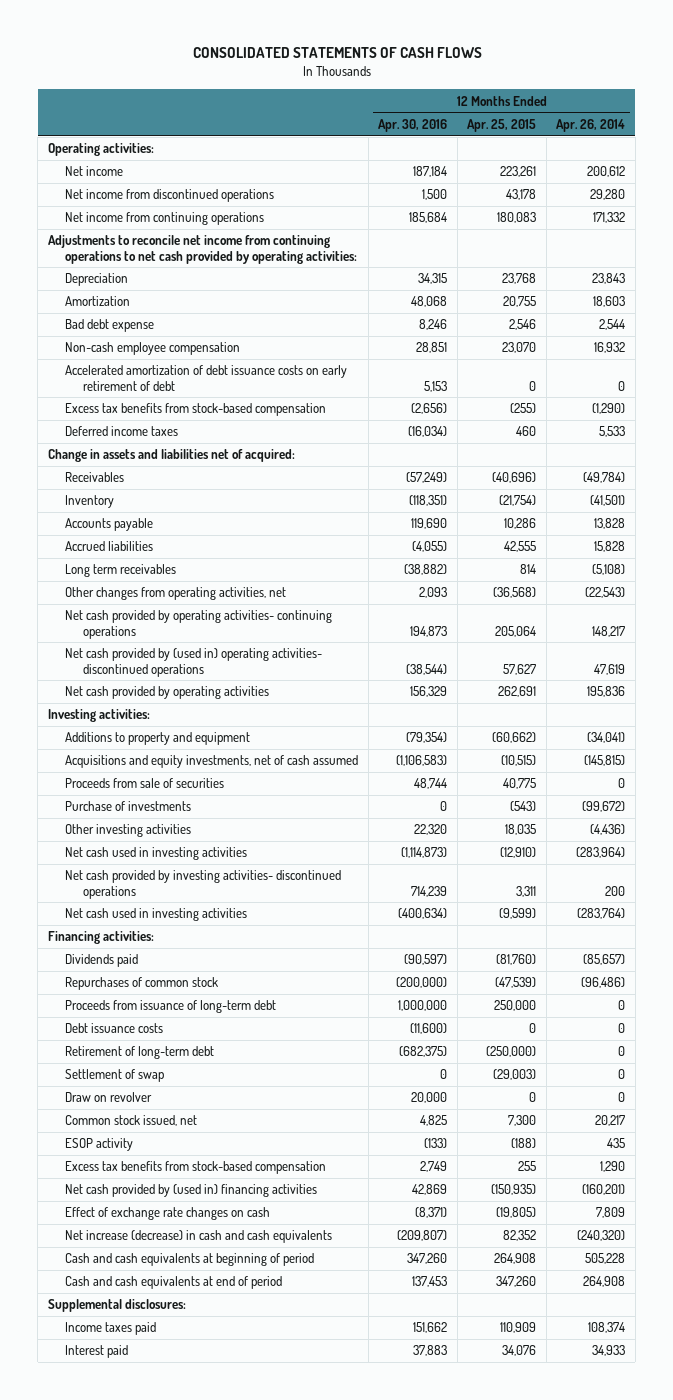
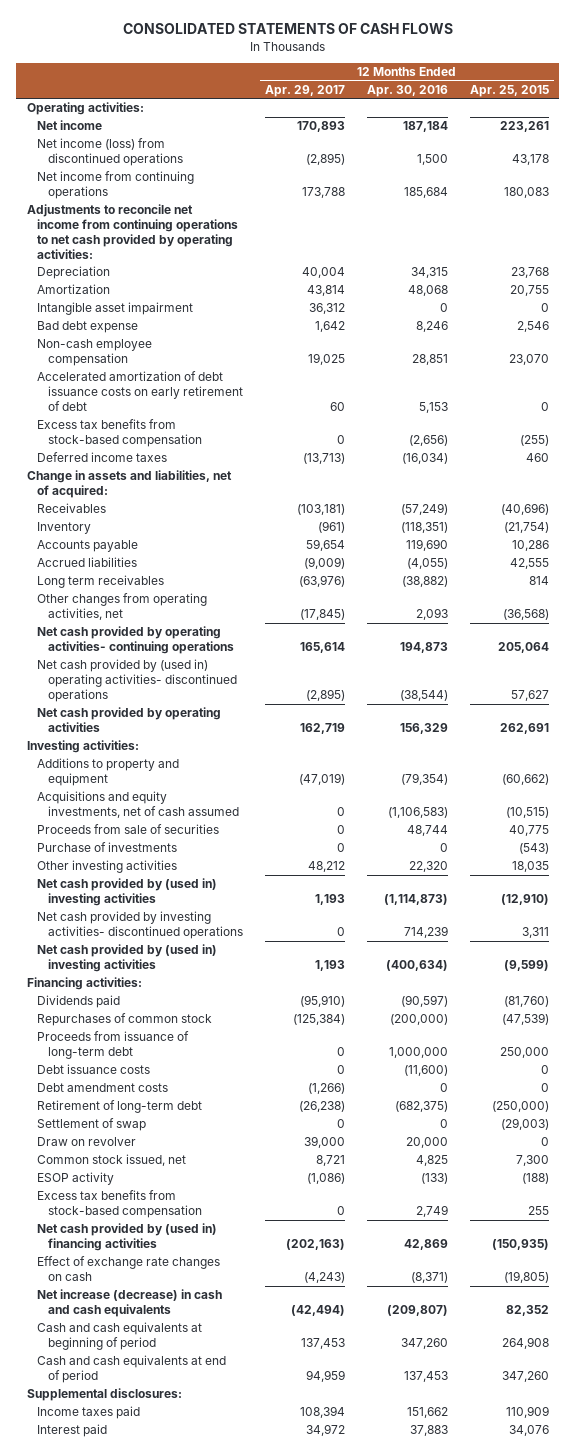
[556,118,626,132] Apr. 26, 2014 -> none
none -> [265,84,346,97] Apr. 29, 2017
[65,189,275,203] Net income from discontinued operations -> [37,138,184,167] Net income (loss) from discontinued operations
none -> [37,302,194,316] Intangible asset impairment
[47,449,295,463] Change in assets and liabilities net of acquired: -> [26,470,232,499] Change in assets and liabilities, net of acquired:
[65,847,248,861] Net cash used in investing activities -> [37,878,218,907] Net cash provided by (used in) investing activities
[65,908,248,922] Net cash used in investing activities -> [37,944,218,973] Net cash provided by (used in) investing activities
none -> [37,1083,169,1093] Debt amendment costs

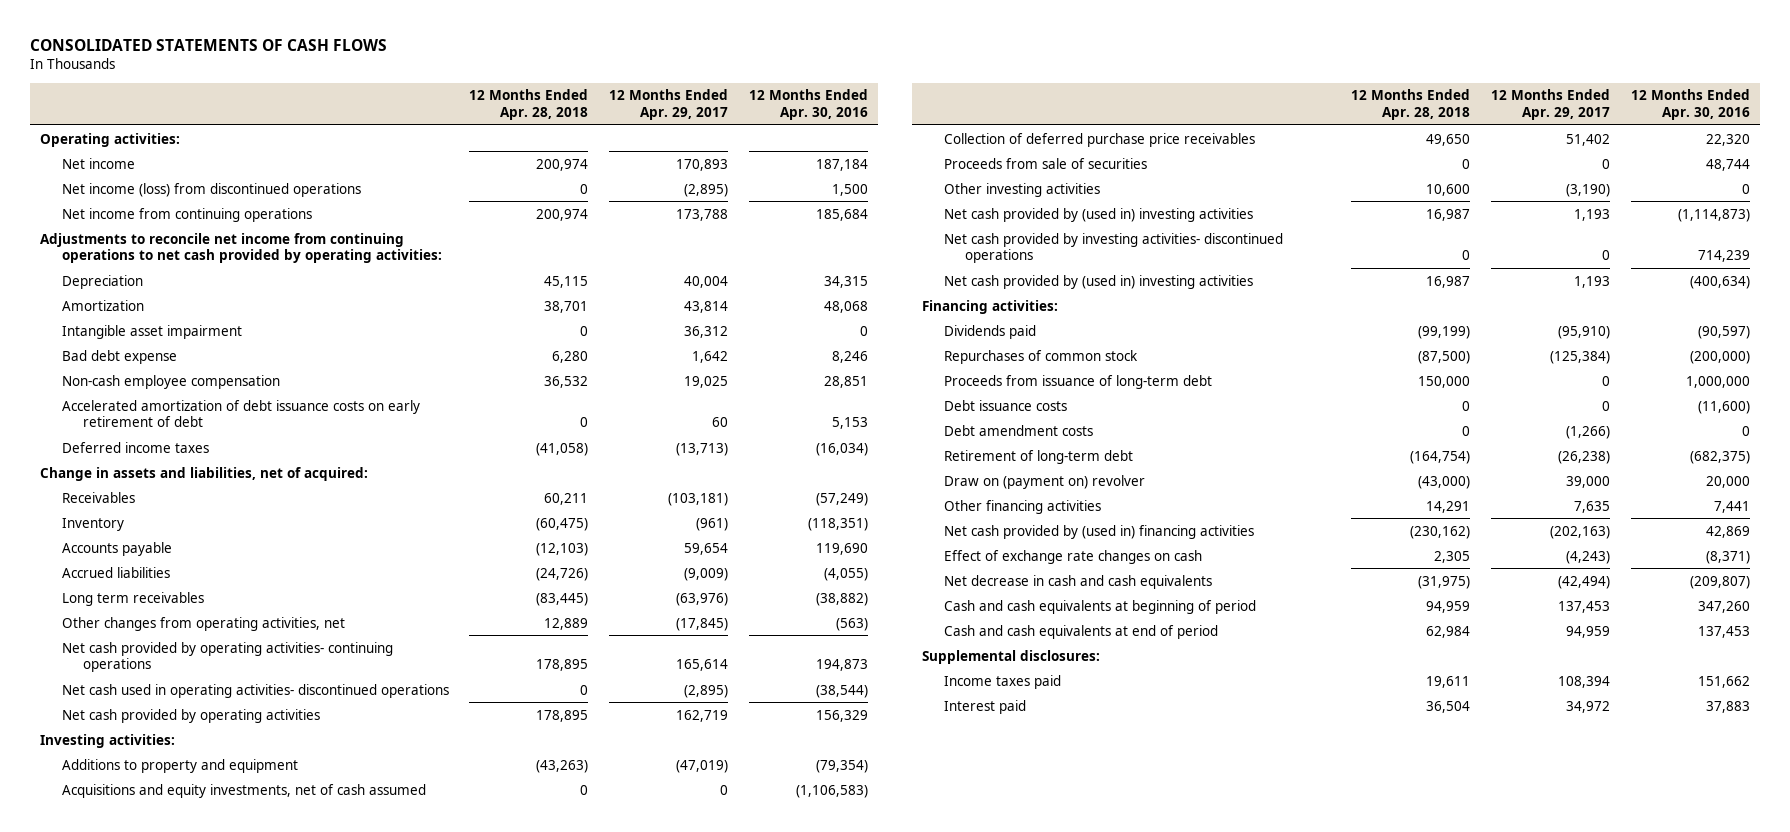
[469,84,549,97] Apr. 25, 2015 -> none
none -> [469,89,589,120] 12 Months Ended Apr. 28, 2018
[37,419,203,448] Excess tax benefits from stock-based compensation -> none
[415,608,448,621] 2,093 -> [835,617,868,631] (563)
[37,659,238,703] Net cash provided by (used in) operating activities- discontinued operations -> [61,683,449,698] Net cash used in operating activities- discontinued operations
none -> [943,132,1255,147] Collection of deferred purchase price receivables
[37,842,178,853] Purchase of investments -> none
[308,861,346,873] 48,212 -> [1566,183,1611,197] (3,190)
[408,861,448,873] 22,320 -> [1741,183,1750,194] 0
[37,1118,147,1132] Settlement of swap -> none
[37,1154,187,1167] Common stock issued, net -> none
[37,1172,115,1186] ESOP activity -> none
[37,1190,203,1219] Excess tax benefits from stock-based compensation -> none
[37,1137,137,1147] Draw on revolver -> [943,474,1145,489] Draw on (payment on) revolver
none -> [943,499,1101,514] Other financing activities
[37,1289,223,1318] Net increase (decrease) in cash and cash equivalents -> [943,574,1212,589] Net decrease in cash and cash equivalents

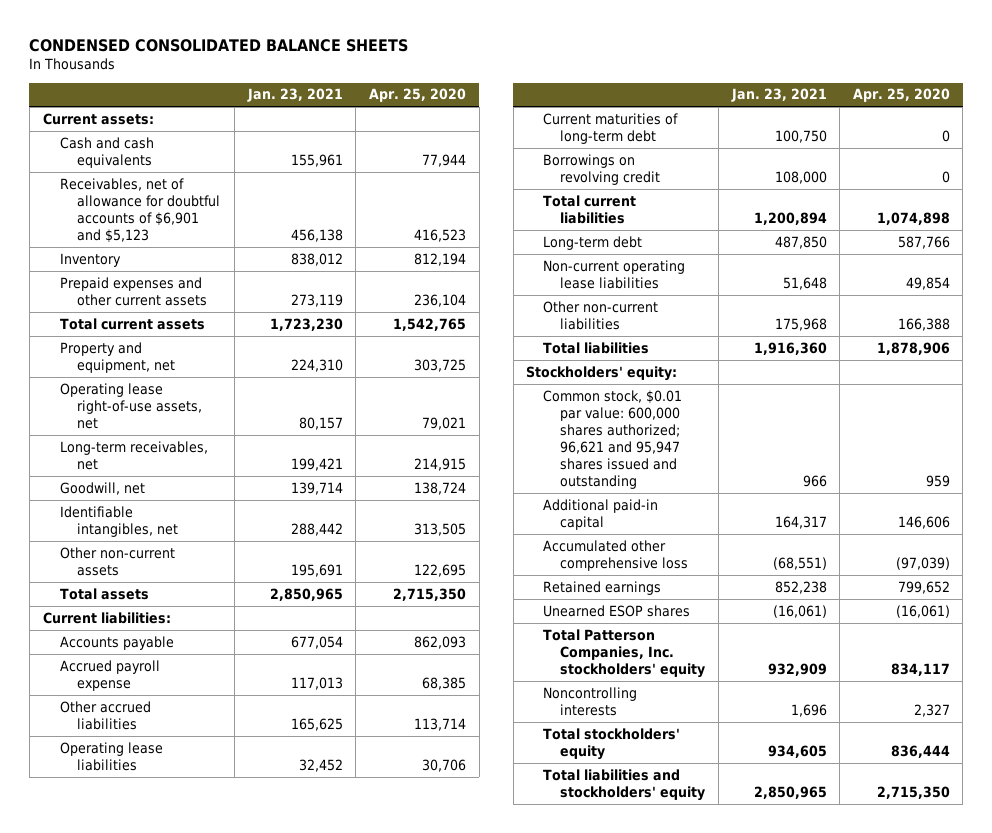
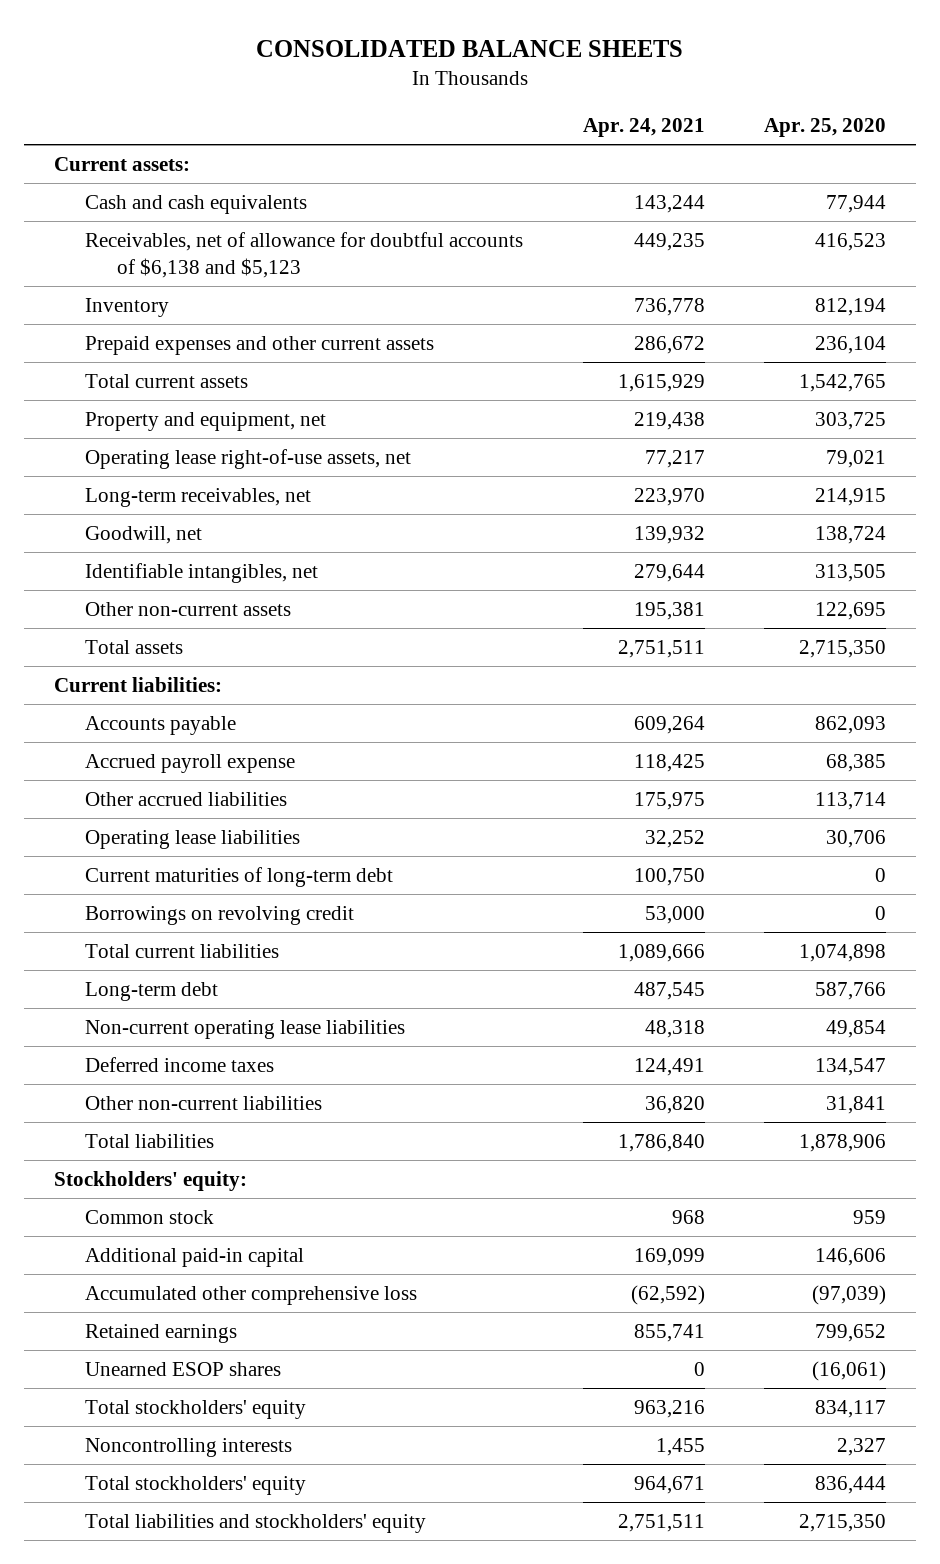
[29,38,409,52] CONDENSED CONSOLIDATED BALANCE SHEETS -> [255,39,683,57] CONSOLIDATED BALANCE SHEETS
[246,88,343,103] Jan. 23, 2021 -> none
none -> [582,118,705,138] Apr. 24, 2021
[59,177,220,243] Receivables, net of allowance for doubtful accounts of $6,901 and $5,123 -> [85,231,524,279] Receivables, net of allowance for doubtful accounts of $6,138 and $5,123
none -> [85,1056,275,1072] Deferred income taxes
[897,317,950,331] 166,388 -> [825,1095,886,1114] 31,841
[543,389,683,489] Common stock, $0.01 par value: 600,000 shares authorized; 96,621 and 95,947 shares issued and outstanding -> [85,1209,215,1224] Common stock
[543,628,706,678] Total Patterson Companies, Inc. stockholders' equity -> [85,1399,307,1419] Total stockholders' equity

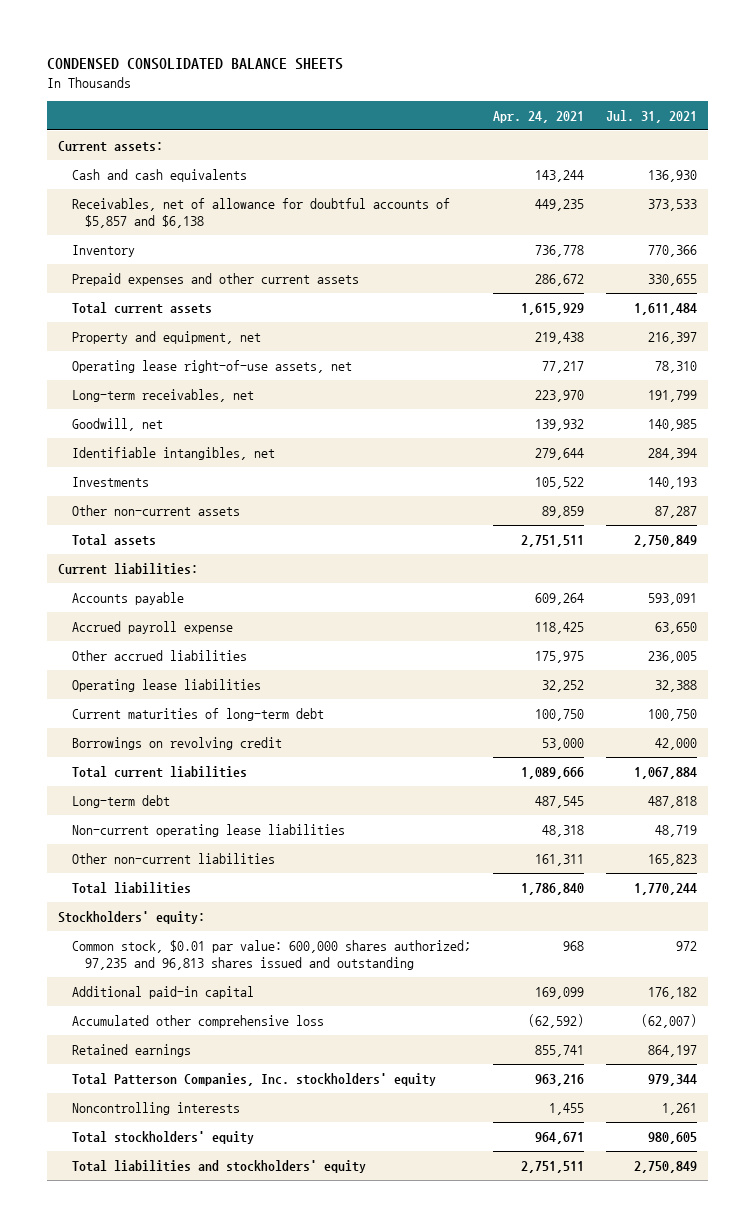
[255,39,683,57] CONSOLIDATED BALANCE SHEETS -> [46,58,343,71] CONDENSED CONSOLIDATED BALANCE SHEETS
[763,118,886,138] Apr. 25, 2020 -> none
none -> [606,110,698,124] Jul. 31, 2021
[85,231,524,279] Receivables, net of allowance for doubtful accounts of $6,138 and $5,123 -> [71,197,450,229] Receivables, net of allowance for doubtful accounts of $5,857 and $6,138
none -> [71,476,149,487] Investments
[633,601,705,620] 195,381 -> [541,505,584,518] 89,859
[85,1056,275,1072] Deferred income taxes -> none
[644,1095,705,1114] 36,820 -> [534,853,584,866] 161,311
[85,1209,215,1224] Common stock -> [71,939,471,971] Common stock, $0.01 par value: 600,000 shares authorized; 97,235 and 96,813 shares issued and outstanding
[85,1361,282,1376] Unearned ESOP shares -> none
[85,1399,307,1419] Total stockholders' equity -> [71,1072,436,1086] Total Patterson Companies, Inc. stockholders' equity

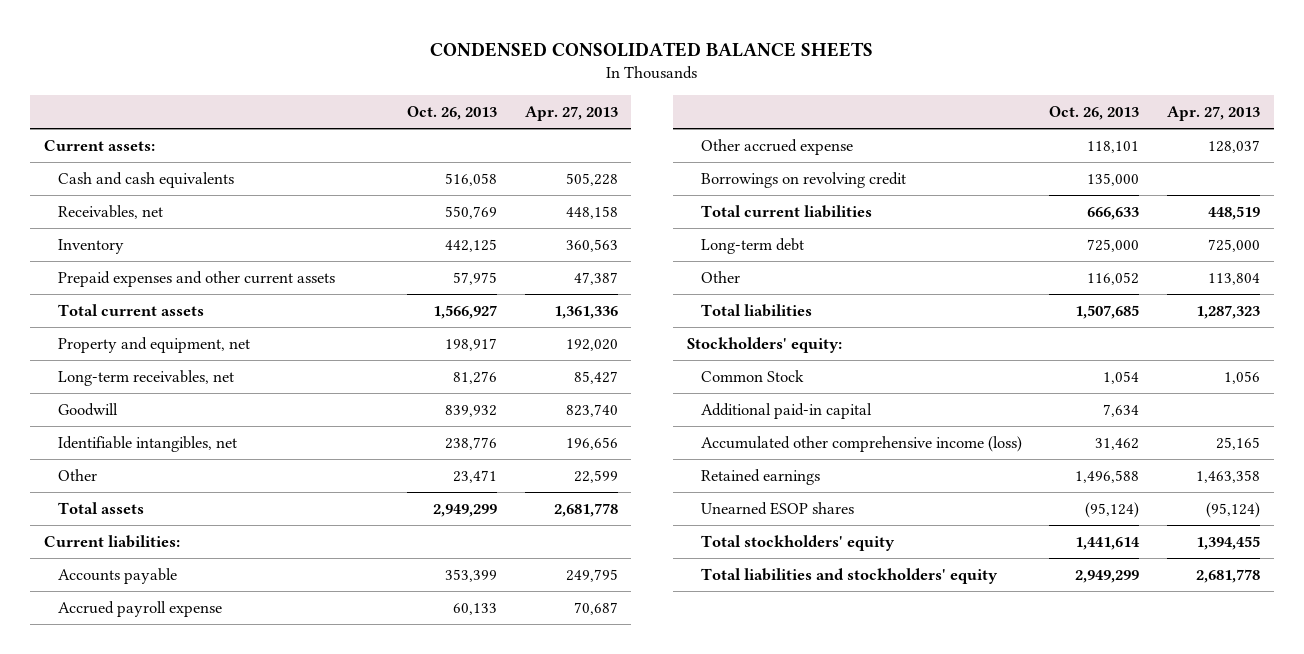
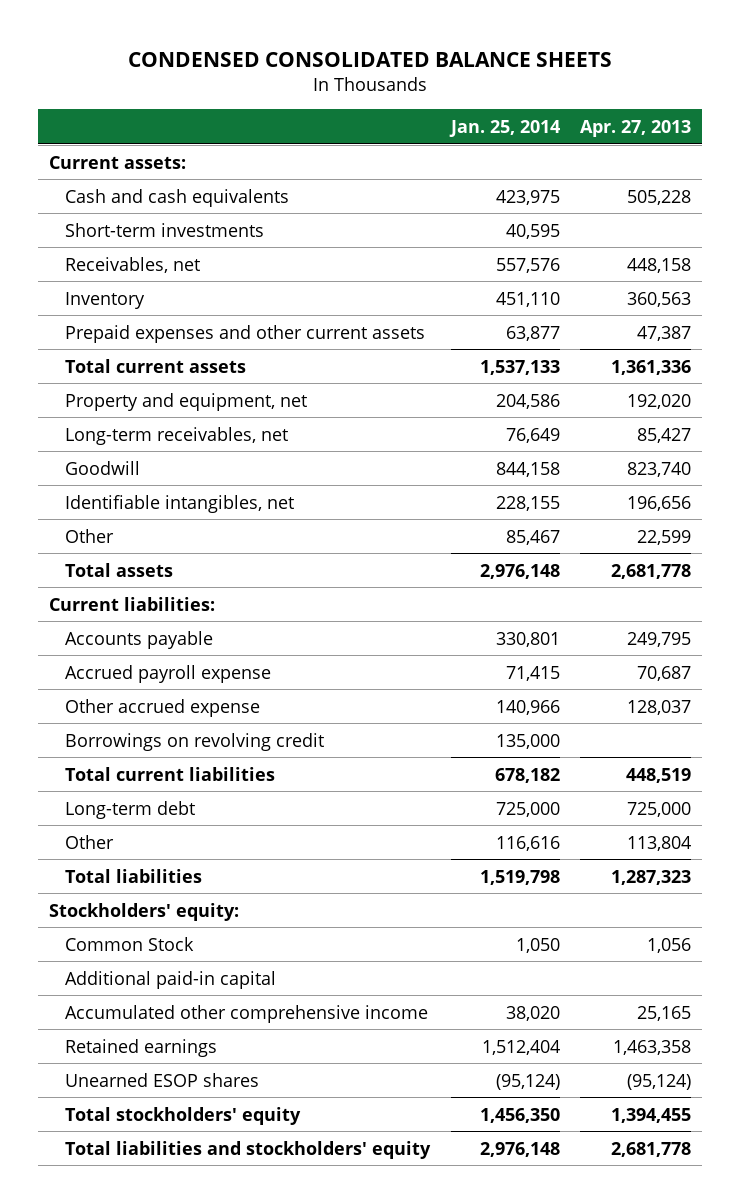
[406,105,497,120] Oct. 26, 2013 -> none
none -> [448,119,560,137] Jan. 25, 2014
none -> [64,222,264,237] Short-term investments
[700,436,1022,453] Accumulated other comprehensive income (loss) -> [64,1004,428,1023] Accumulated other comprehensive income

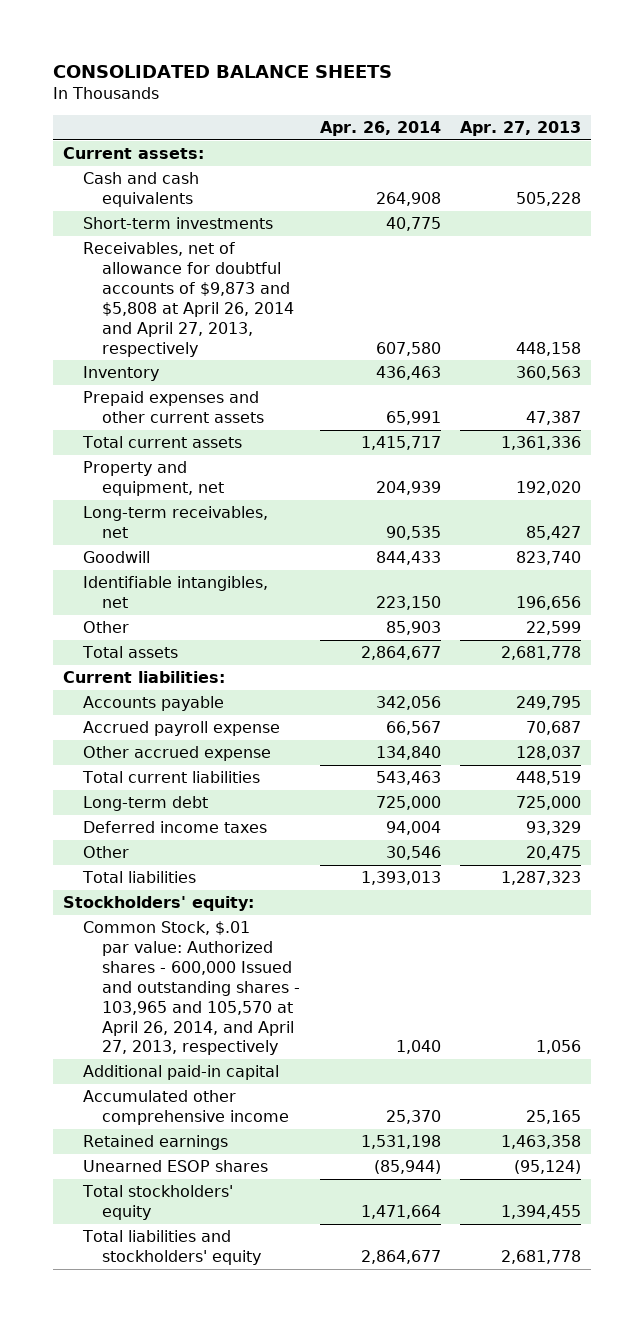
[127,51,612,67] CONDENSED CONSOLIDATED BALANCE SHEETS -> [53,64,393,78] CONSOLIDATED BALANCE SHEETS
[448,119,560,137] Jan. 25, 2014 -> none
none -> [319,120,441,136] Apr. 26, 2014
[64,256,200,273] Receivables, net -> [82,242,295,357] Receivables, net of allowance for doubtful accounts of $9,873 and $5,808 at April 26, 2014 and April 27, 2013, respectively
[64,732,324,751] Borrowings on revolving credit -> none
none -> [82,821,267,834] Deferred income taxes
[627,835,692,851] 113,804 -> [526,846,582,861] 20,475
[64,936,194,951] Common Stock -> [82,921,301,1056] Common Stock, $.01 par value: Authorized shares - 600,000 Issued and outstanding shares - 103,965 and 105,570 at April 26, 2014, and April 27, 2013, respectively

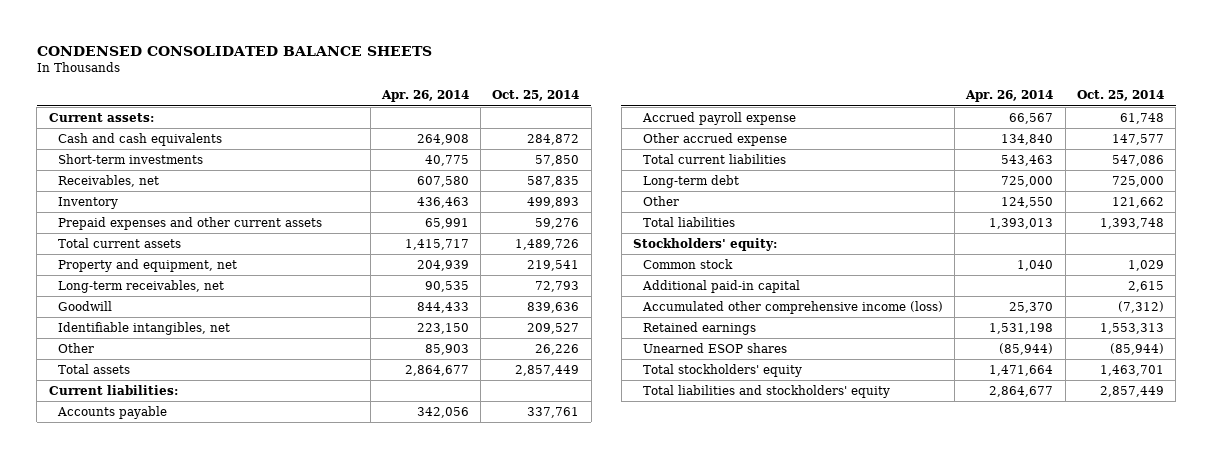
[53,64,393,78] CONSOLIDATED BALANCE SHEETS -> [36,45,432,56] CONDENSED CONSOLIDATED BALANCE SHEETS
[460,120,582,136] Apr. 27, 2013 -> none
none -> [492,90,580,102] Oct. 25, 2014
[82,242,295,357] Receivables, net of allowance for doubtful accounts of $9,873 and $5,808 at April 26, 2014 and April 27, 2013, respectively -> [58,175,160,188] Receivables, net
[82,821,267,834] Deferred income taxes -> none
[385,846,441,861] 30,546 -> [1001,197,1054,209] 124,550
[82,921,301,1056] Common Stock, $.01 par value: Authorized shares - 600,000 Issued and outstanding shares - 103,965 and 105,570 at April 26, 2014, and April 27, 2013, respectively -> [642,259,733,270] Common stock
[82,1090,290,1125] Accumulated other comprehensive income -> [641,301,943,315] Accumulated other comprehensive income (loss)

